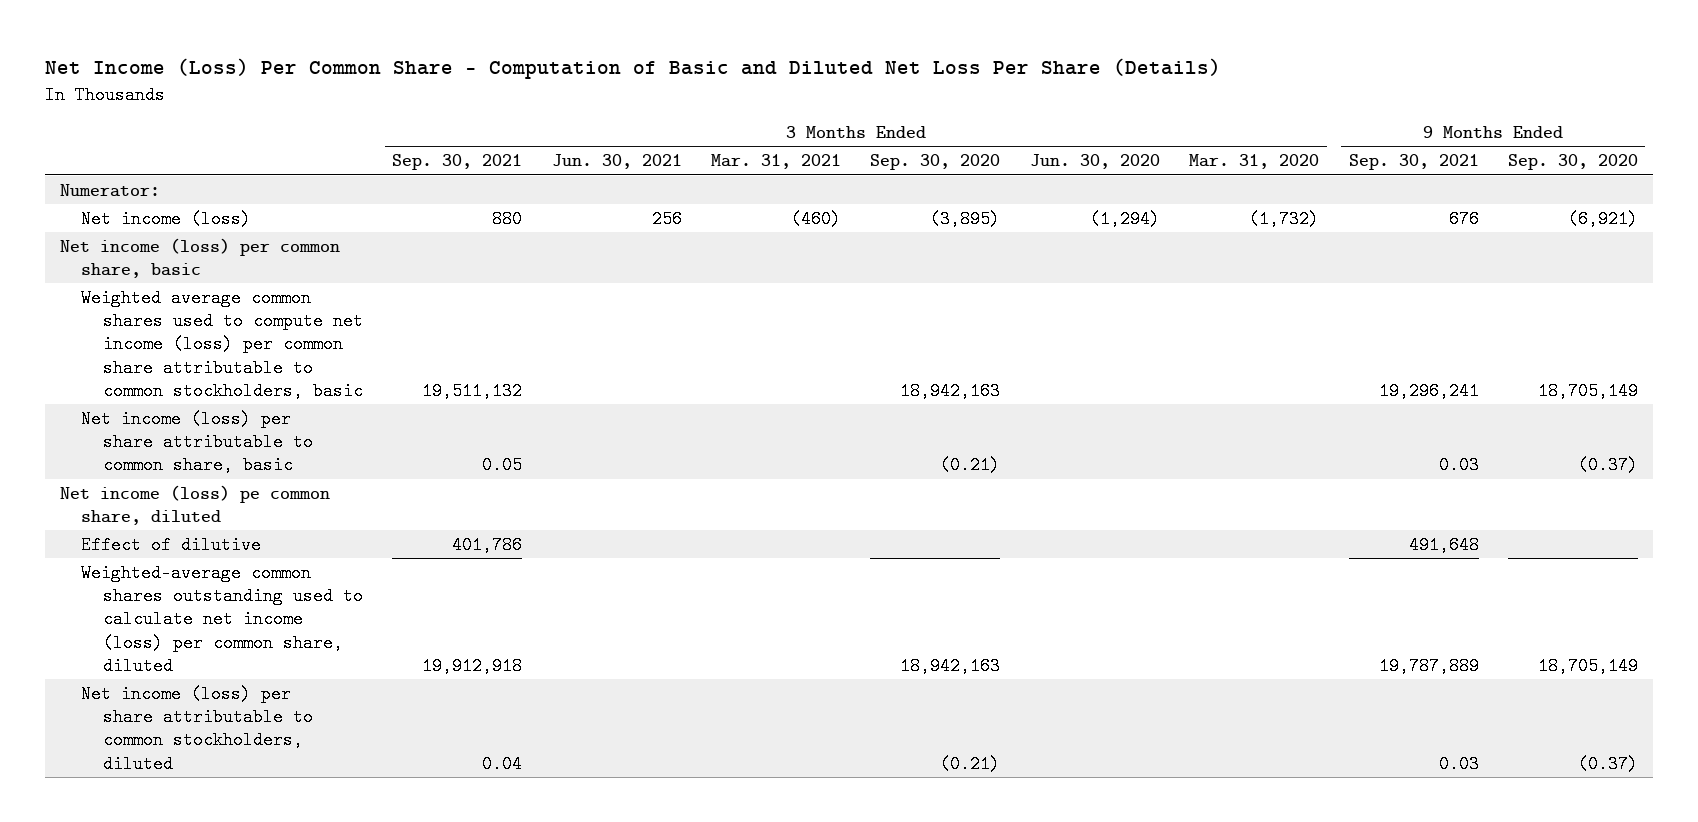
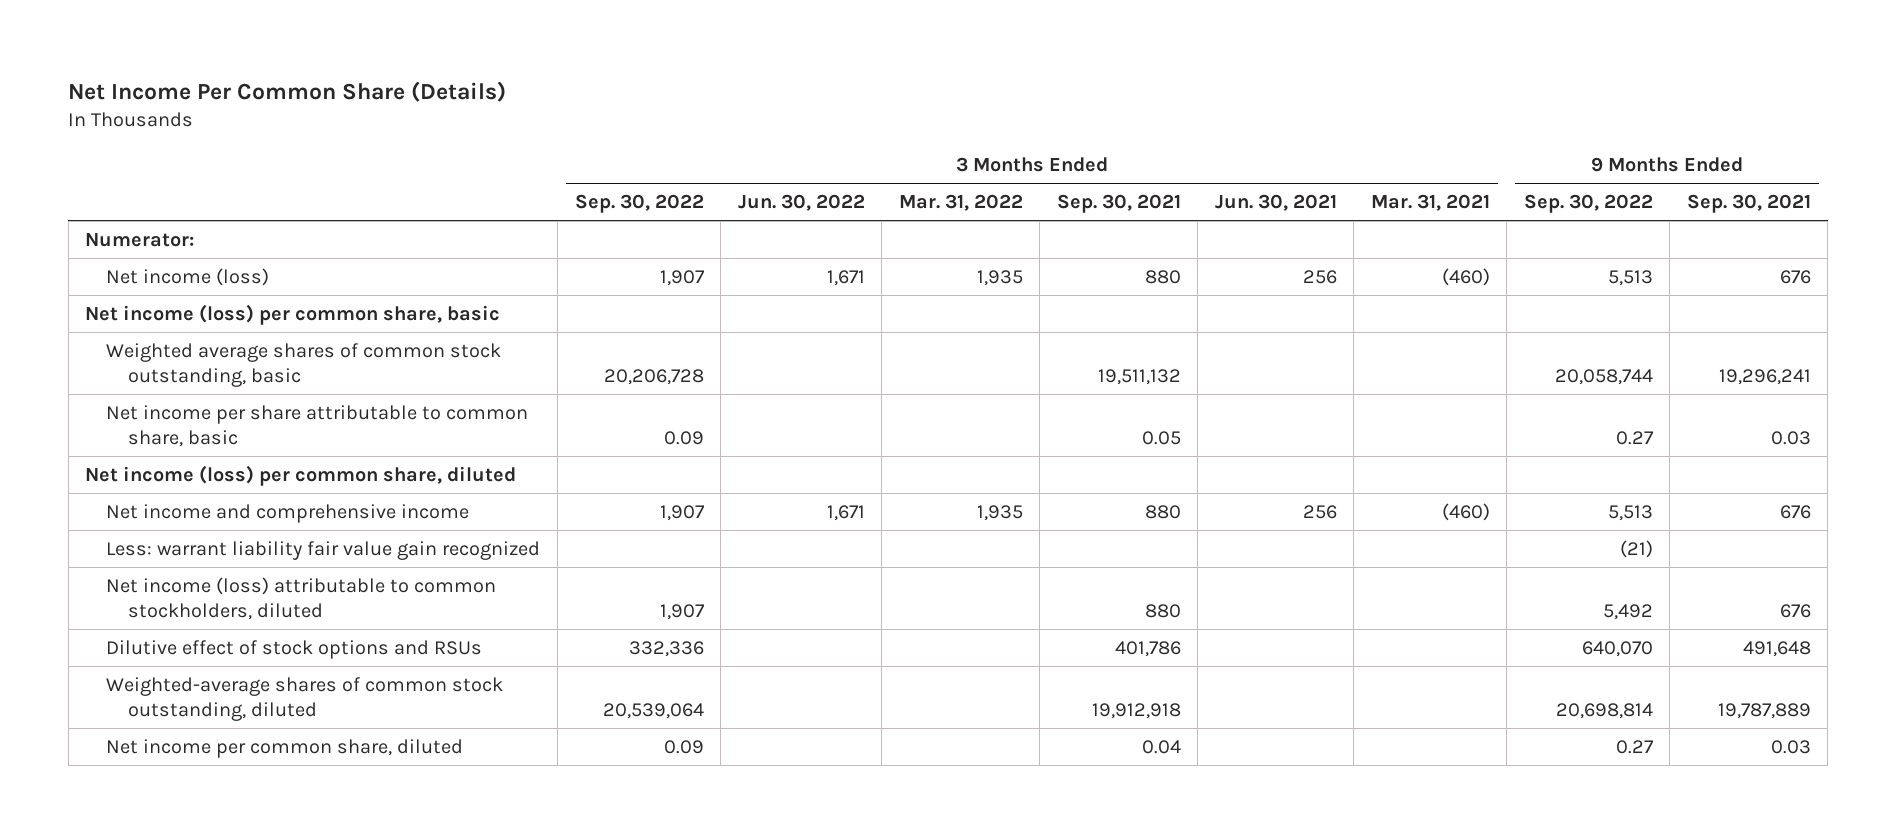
[45,58,1222,80] Net Income (Loss) Per Common Share - Computation of Basic and Diluted Net Loss Per Share (Details) -> [68,81,507,103] Net Income Per Common Share (Details)
[870,154,1001,171] Sep. 30, 2020 -> none
[1029,154,1160,170] Jun. 30, 2020 -> none
[1189,154,1320,170] Mar. 31, 2020 -> none
[1508,154,1639,171] Sep. 30, 2020 -> none
none -> [574,194,704,214] Sep. 30, 2022
none -> [737,194,865,212] Jun. 30, 2022
none -> [898,194,1023,212] Mar. 31, 2022
none -> [1523,194,1653,214] Sep. 30, 2022
[81,288,363,400] Weighted average common shares used to compute net income (loss) per common share attributable to common stockholders, basic -> [106,342,502,388] Weighted average shares of common stock outstanding, basic
[81,409,313,475] Net income (loss) per share attributable to common share, basic -> [106,404,529,448] Net income per share attributable to common share, basic
[59,484,330,526] Net income (loss) pe common share, diluted -> [85,464,517,486] Net income (loss) per common share, diluted
none -> [106,503,470,523] Net income and comprehensive income
none -> [106,540,541,560] Less: warrant liability fair value gain recognized
none -> [106,576,497,621] Net income (loss) attributable to common stockholders, diluted
[81,535,262,554] Effect of dilutive -> [106,639,483,659] Dilutive effect of stock options and RSUs
[81,563,363,675] Weighted-average common shares outstanding used to calculate net income (loss) per common share, diluted -> [106,676,504,722] Weighted-average shares of common stock outstanding, diluted
[81,684,313,773] Net income (loss) per share attributable to common stockholders, diluted -> [106,738,464,758] Net income per common share, diluted

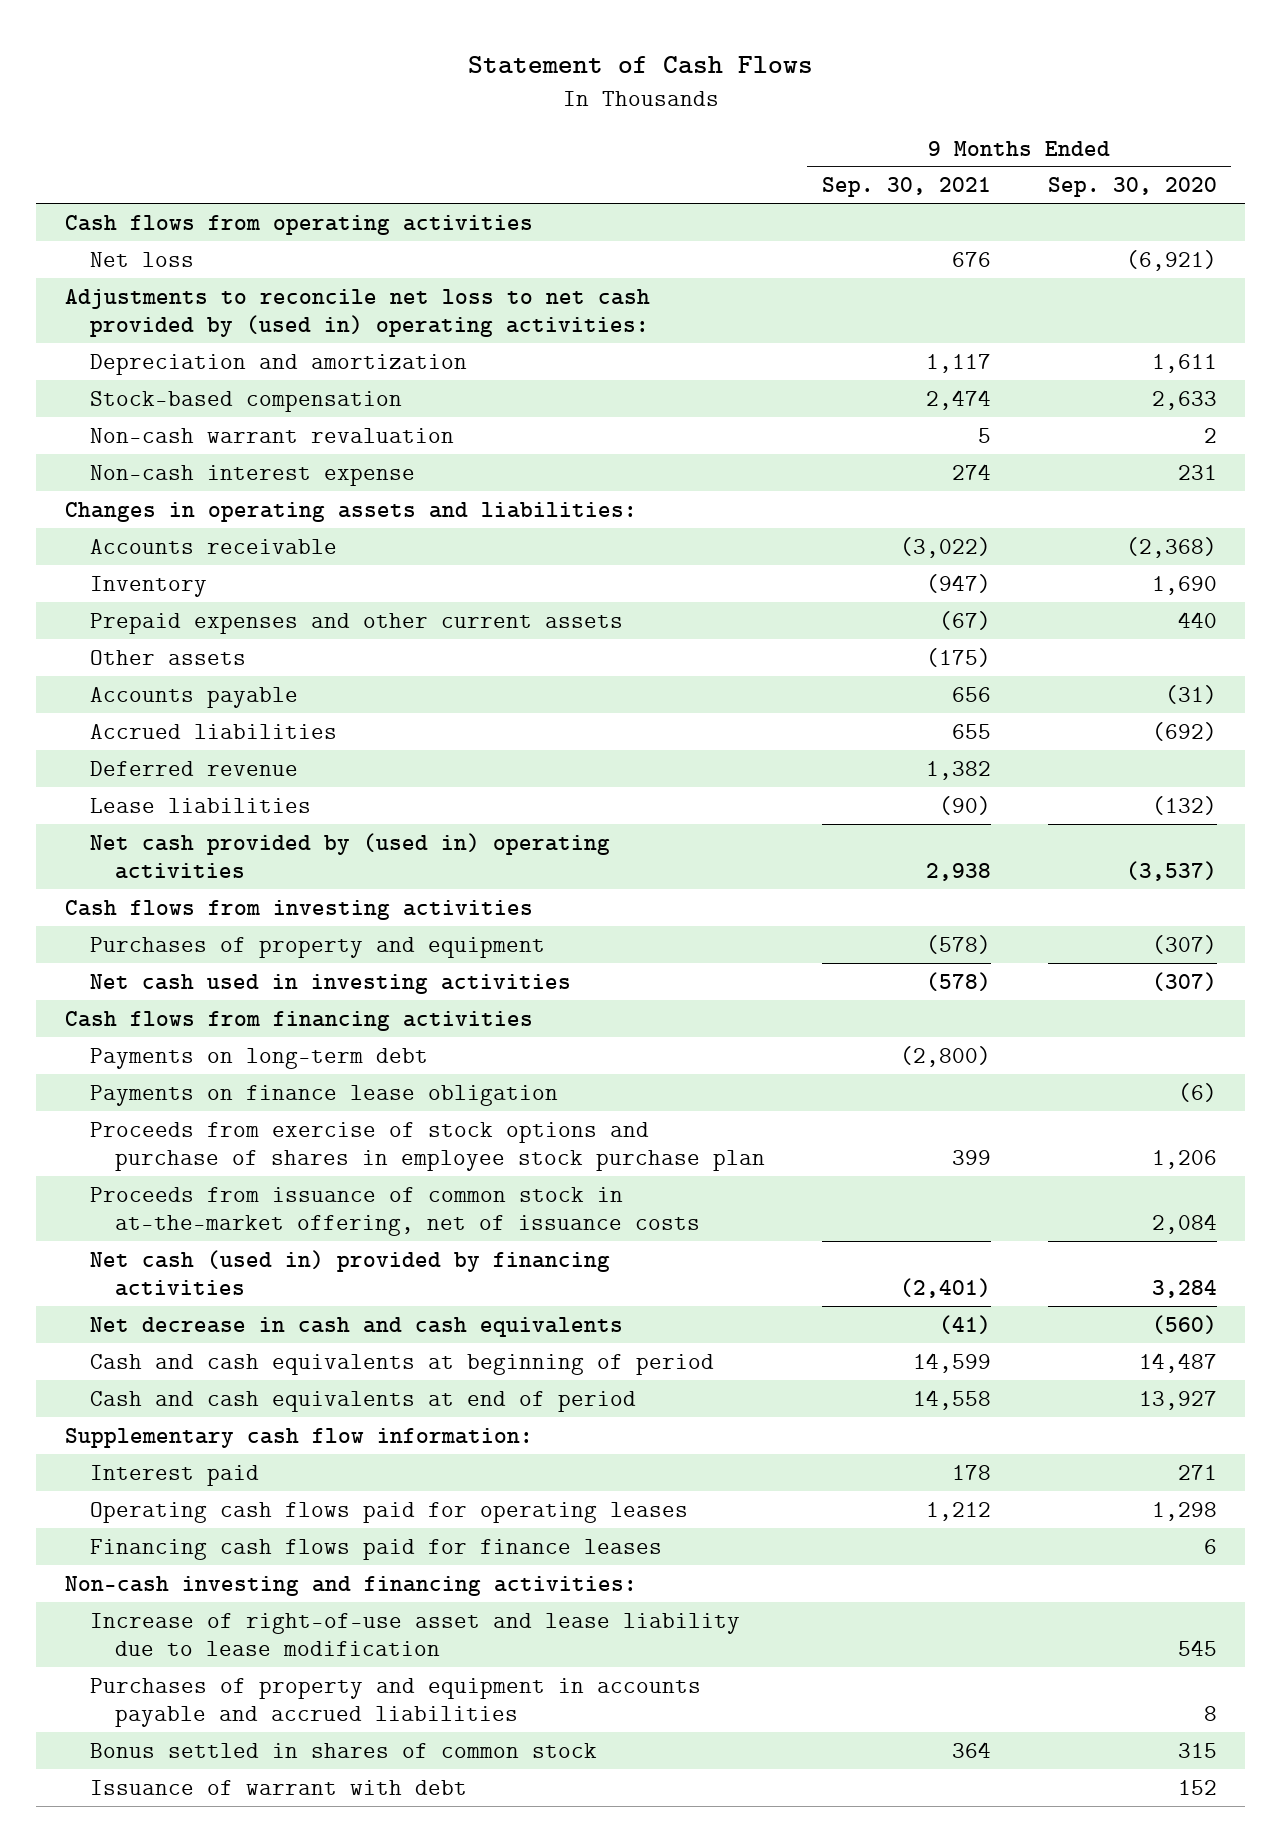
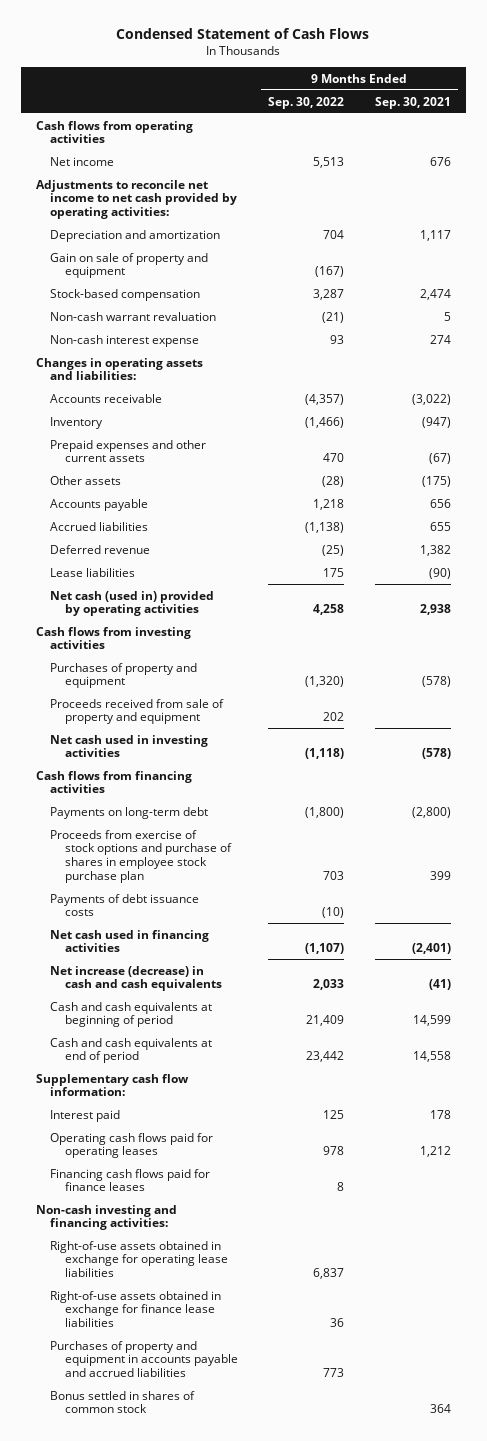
[467,56,813,75] Statement of Cash Flows -> [116,28,370,40] Condensed Statement of Cash Flows
[1047,177,1217,198] Sep. 30, 2020 -> none
none -> [268,96,345,109] Sep. 30, 2022
[89,251,194,267] Net loss -> [50,156,115,166] Net income
[64,288,650,338] Adjustments to reconcile net loss to net cash provided by (used in) operating activities: -> [35,179,238,220] Adjustments to reconcile net income to net cash provided by operating activities:
none -> [50,252,209,279] Gain on sale of property and equipment
[89,832,610,880] Net cash provided by (used in) operating activities -> [50,590,215,617] Net cash (used in) provided by operating activities
none -> [50,698,225,725] Proceeds received from sale of property and equipment
[89,1084,558,1106] Payments on finance lease obligation -> none
[89,1186,700,1237] Proceeds from issuance of common stock in at-the-market offering, net of issuance costs -> none
none -> [50,893,200,917] Payments of debt issuance costs
[89,1249,610,1297] Net cash (used in) provided by financing activities -> [50,929,210,953] Net cash used in financing activities
[89,1316,623,1337] Net decrease in cash and cash equivalents -> [50,965,222,992] Net increase (decrease) in cash and cash equivalents
[89,1612,740,1657] Increase of right-of-use asset and lease liability due to lease modification -> none
none -> [50,1240,228,1278] Right-of-use assets obtained in exchange for operating lease liabilities
none -> [50,1290,222,1328] Right-of-use assets obtained in exchange for finance lease liabilities
[89,1779,467,1795] Issuance of warrant with debt -> none

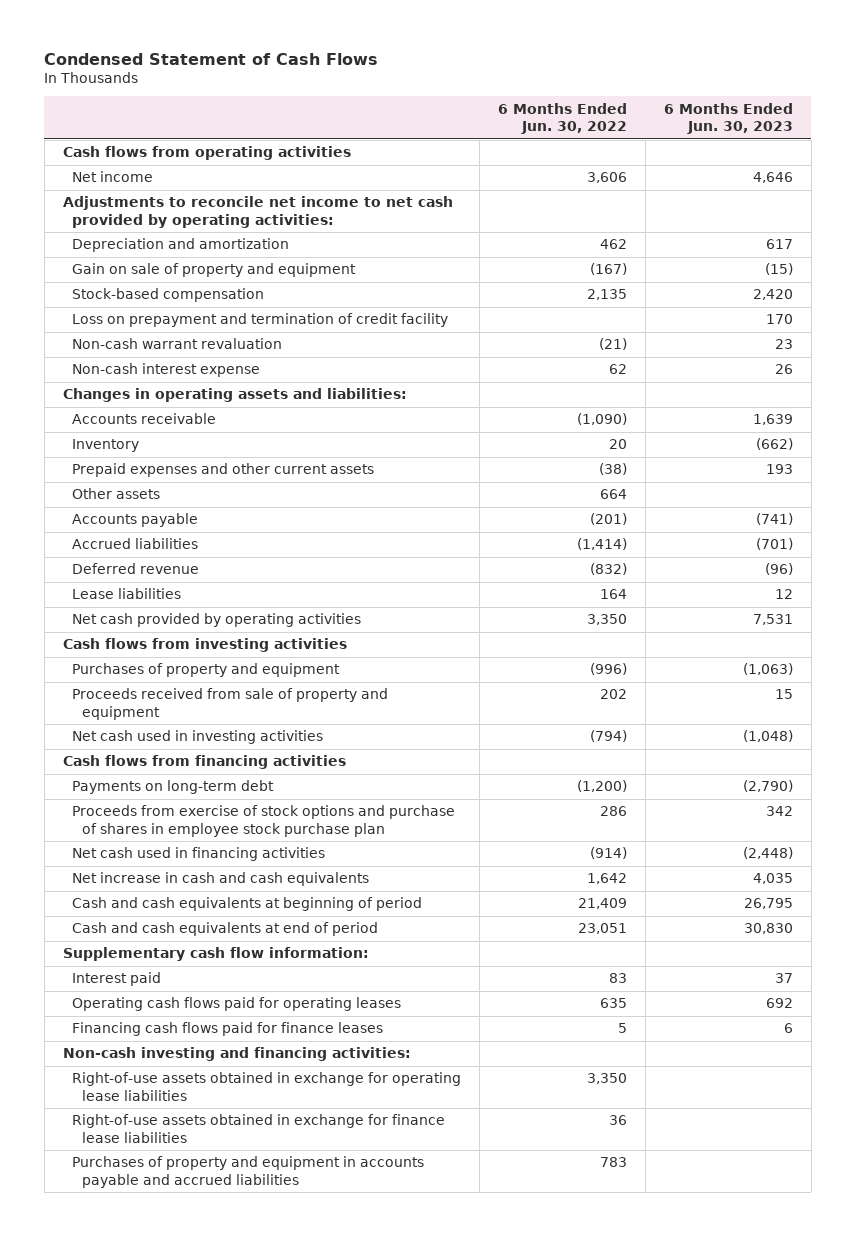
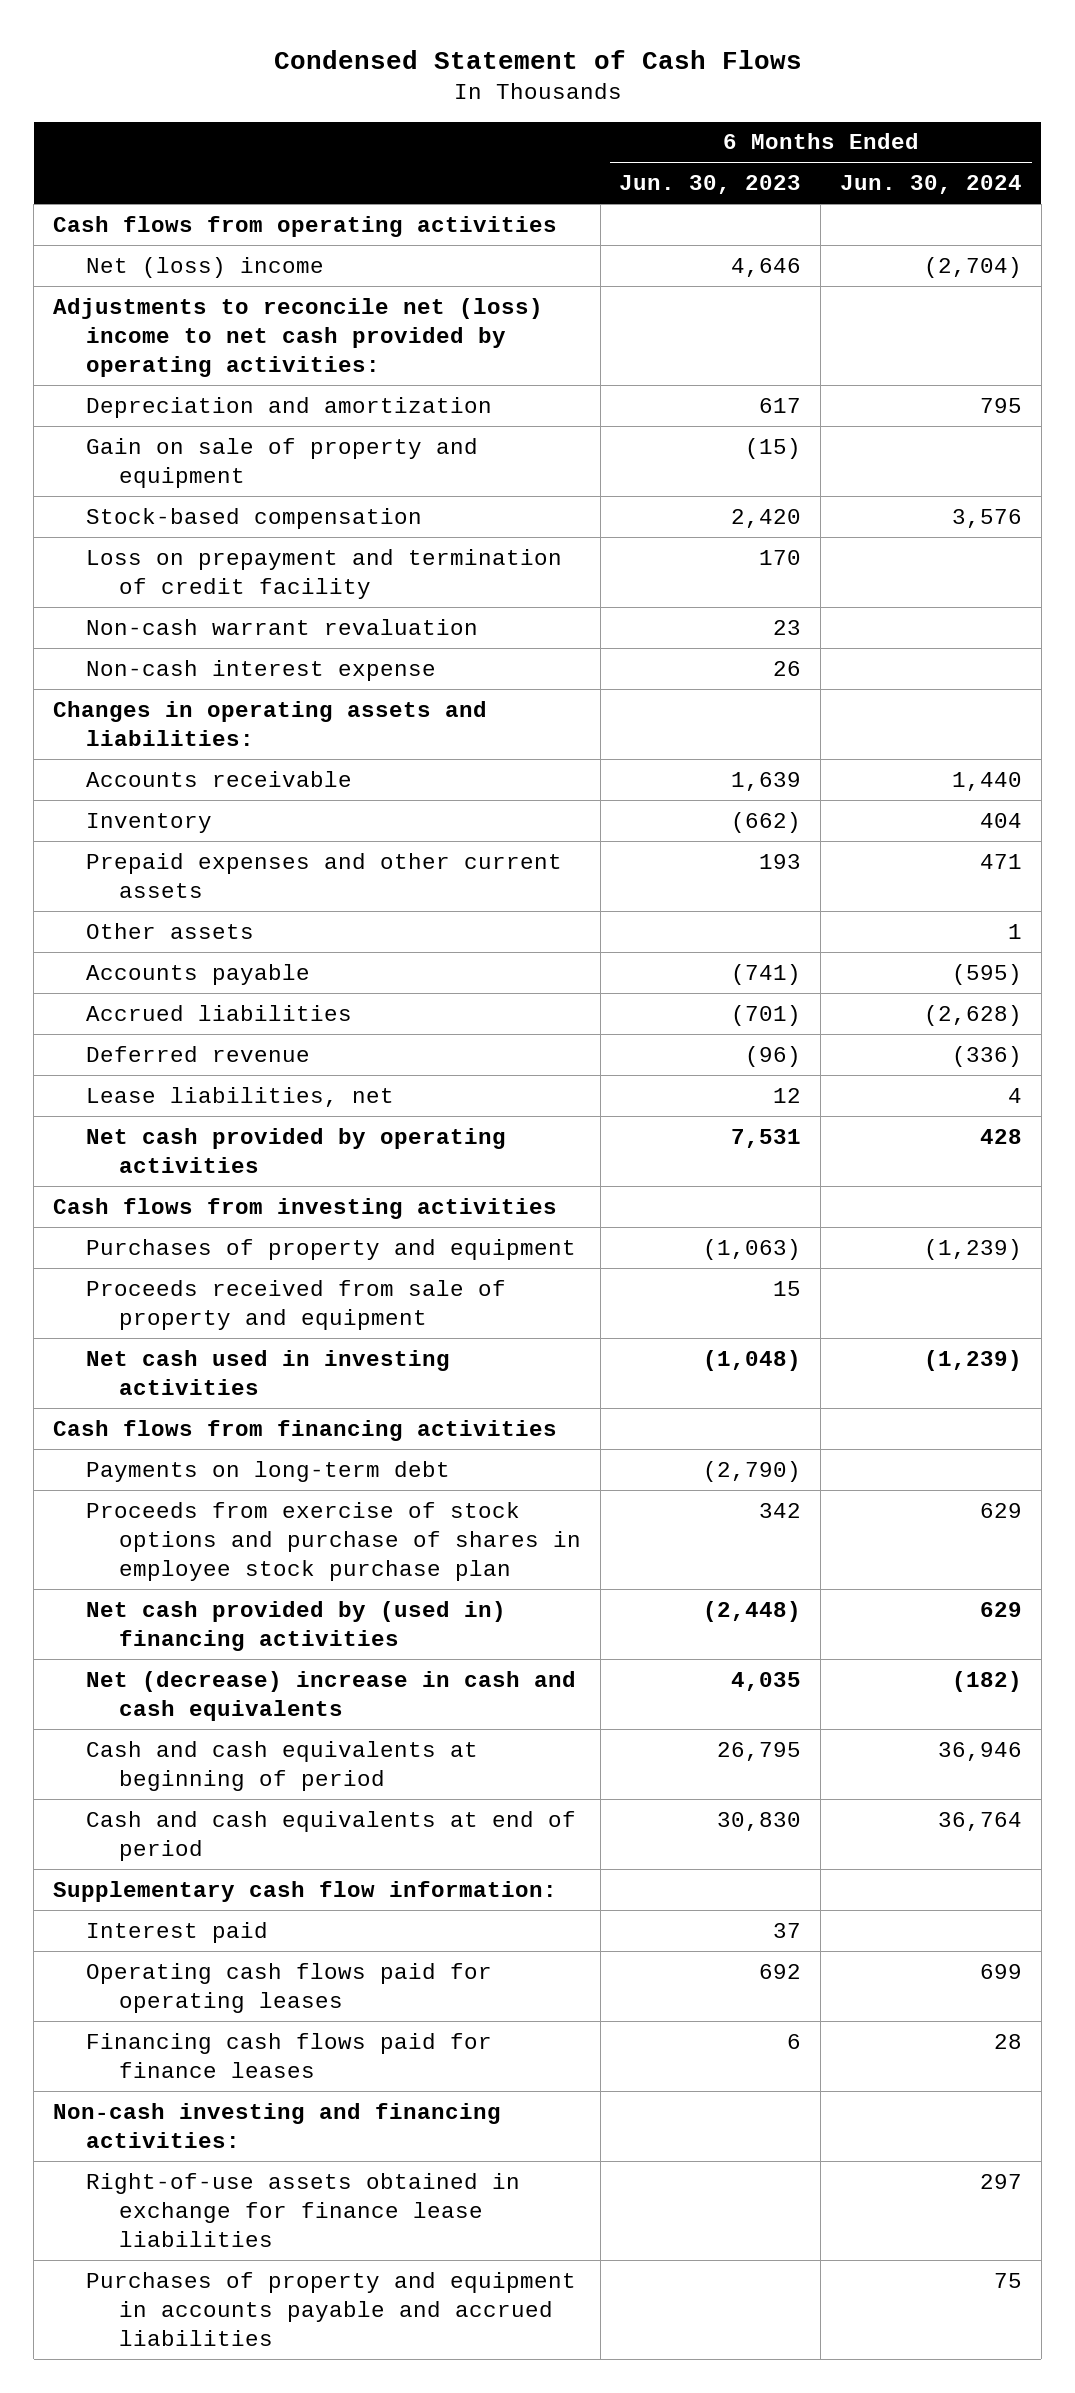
[497,102,627,135] 6 Months Ended Jun. 30, 2022 -> none
none -> [840,175,1023,195] Jun. 30, 2024
[72,171,154,183] Net income -> [85,256,324,278] Net (loss) income
[62,196,453,228] Adjustments to reconcile net income to net cash provided by operating activities: -> [53,297,544,377] Adjustments to reconcile net (loss) income to net cash provided by operating activities:
[72,588,182,600] Lease liabilities -> [85,1086,394,1107] Lease liabilities, net
[72,847,326,862] Net cash used in financing activities -> [85,1600,506,1651] Net cash provided by (used in) financing activities
[72,872,370,887] Net increase in cash and cash equivalents -> [85,1670,576,1721] Net (decrease) increase in cash and cash equivalents
[72,1072,462,1101] Right-of-use assets obtained in exchange for operating lease liabilities -> none

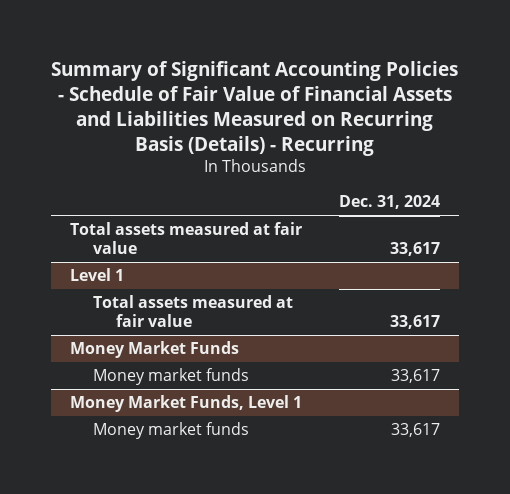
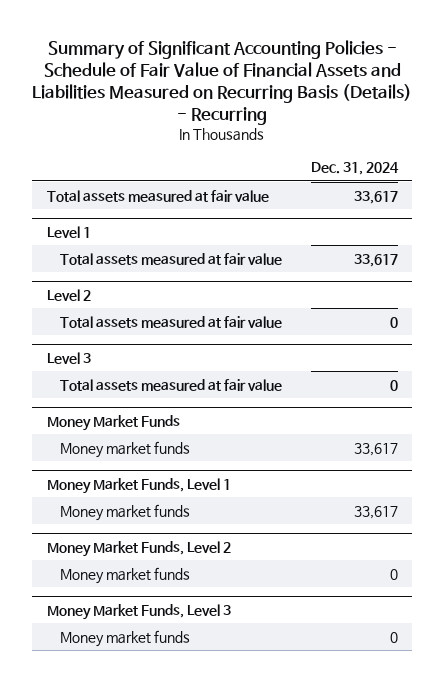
none -> [46,288,91,301] Level 2
none -> [60,315,283,328] Total assets measured at fair value
none -> [46,351,91,364] Level 3
none -> [60,378,283,391] Total assets measured at fair value
none -> [46,540,231,557] Money Market Funds, Level 2
none -> [60,566,191,584] Money market funds
none -> [46,603,231,620] Money Market Funds, Level 3
none -> [60,629,191,647] Money market funds

